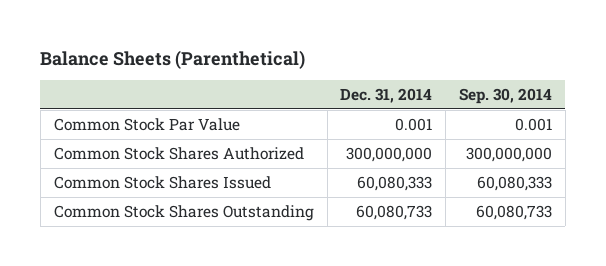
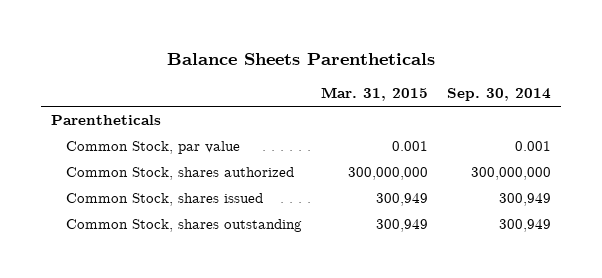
[40,49,306,69] Balance Sheets (Parenthetical) -> [166,52,435,65] Balance Sheets Parentheticals
[340,87,433,103] Dec. 31, 2014 -> none
none -> [320,87,428,102] Mar. 31, 2015
none -> [50,115,161,126] Parentheticals
[53,117,240,131] Common Stock Par Value -> [65,141,240,155] Common Stock, par value
[53,146,304,160] Common Stock Shares Authorized -> [65,167,294,181] Common Stock, shares authorized
[53,175,271,189] Common Stock Shares Issued -> [65,193,263,207] Common Stock, shares issued
[476,175,552,191] 60,080,333 -> [499,193,552,207] 300,949
[53,204,314,221] Common Stock Shares Outstanding -> [65,219,302,233] Common Stock, shares outstanding
[475,204,552,220] 60,080,733 -> [499,219,552,233] 300,949

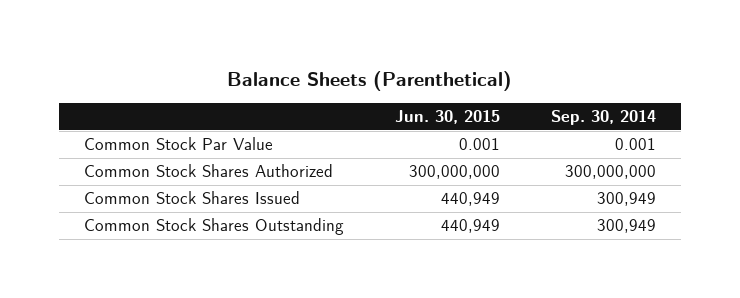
[166,52,435,65] Balance Sheets Parentheticals -> [227,70,513,91] Balance Sheets (Parenthetical)
[320,87,428,102] Mar. 31, 2015 -> none
none -> [395,110,501,125] Jun. 30, 2015
[50,115,161,126] Parentheticals -> none
[65,141,240,155] Common Stock, par value -> [84,137,274,151] Common Stock Par Value
[65,167,294,181] Common Stock, shares authorized -> [84,164,334,178] Common Stock Shares Authorized
[65,193,263,207] Common Stock, shares issued -> [84,191,301,205] Common Stock Shares Issued
[65,219,302,233] Common Stock, shares outstanding -> [84,218,345,236] Common Stock Shares Outstanding

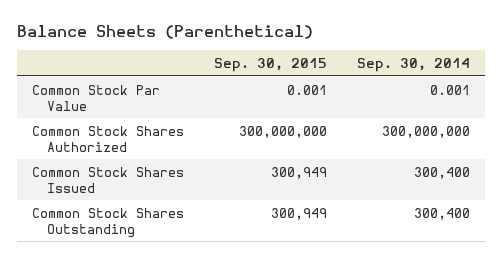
[395,110,501,125] Jun. 30, 2015 -> none
none -> [213,57,327,72] Sep. 30, 2015
[596,192,656,207] 300,949 -> [413,166,470,179] 300,400
[596,219,656,234] 300,949 -> [413,207,470,220] 300,400

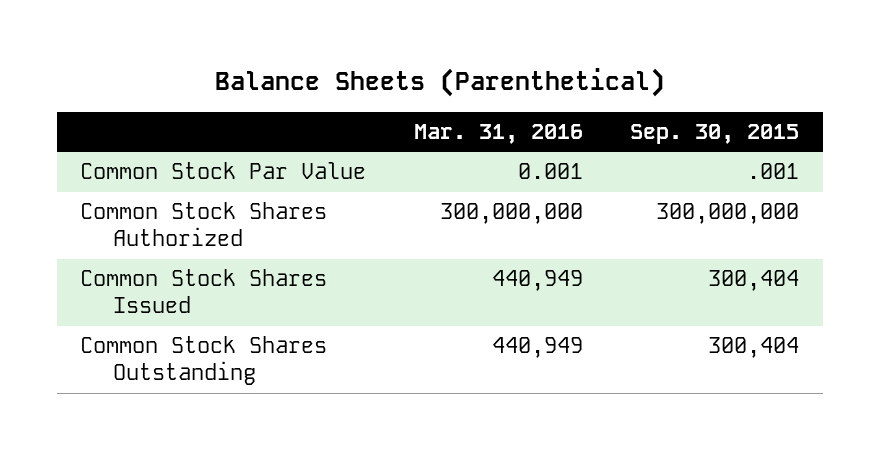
[356,57,470,72] Sep. 30, 2014 -> none
none -> [413,123,583,144] Mar. 31, 2016
[286,84,327,95] 0.001 -> [746,163,799,180] .001
[270,166,327,179] 300,949 -> [707,270,799,292] 300,404
[270,207,327,220] 300,949 -> [707,337,799,359] 300,404

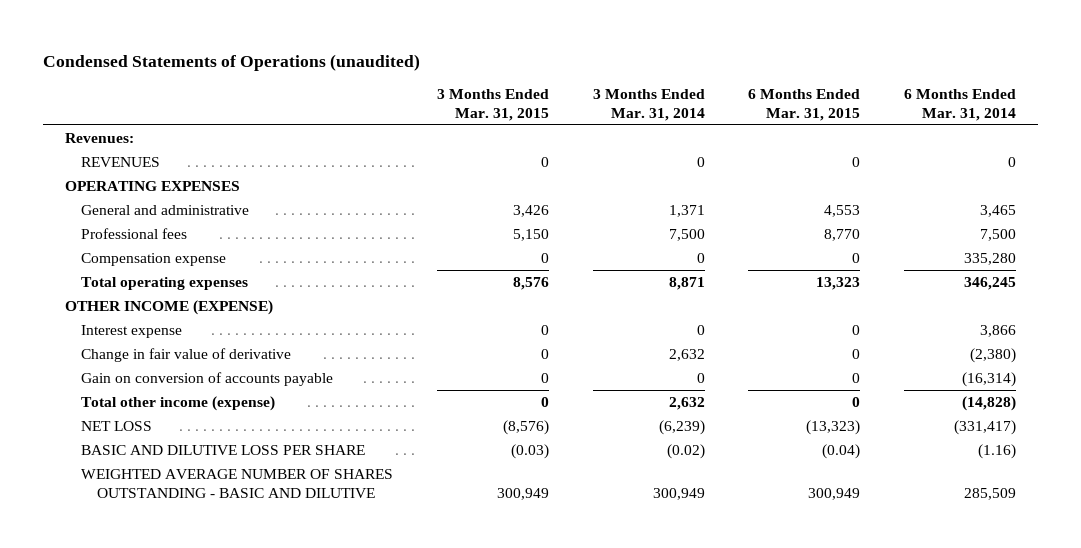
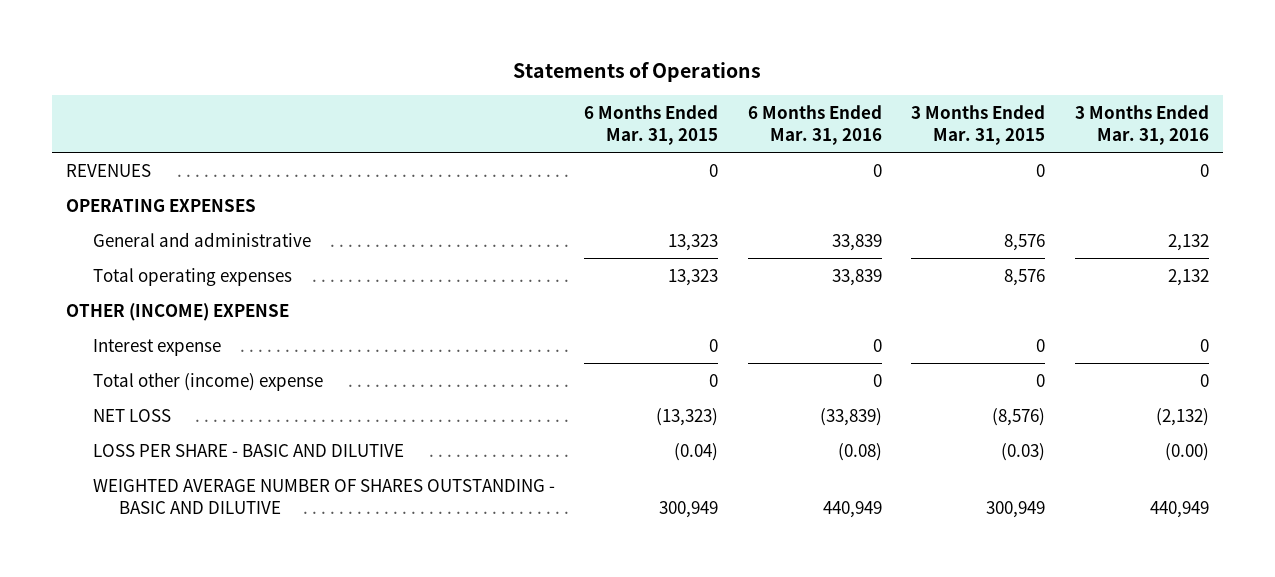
[43,53,421,71] Condensed Statements of Operations (unaudited) -> [513,62,762,83] Statements of Operations
[592,88,705,122] 3 Months Ended Mar. 31, 2014 -> none
[904,88,1017,122] 6 Months Ended Mar. 31, 2014 -> none
none -> [747,105,882,145] 6 Months Ended Mar. 31, 2016
none -> [1074,105,1209,145] 3 Months Ended Mar. 31, 2016
[65,132,135,143] Revenues: -> none
[81,227,188,239] Professional fees -> none
[81,252,227,266] Compensation expense -> none
[512,204,549,217] 3,426 -> [1004,233,1046,251] 8,576
[824,204,861,217] 4,553 -> [668,233,719,251] 13,323
[65,299,274,315] OTHER INCOME (EXPENSE) -> [66,302,290,321] OTHER (INCOME) EXPENSE
[81,347,292,362] Change in fair value of derivative -> none
[81,371,334,386] Gain on conversion of accounts payable -> none
[81,395,276,411] Total other income (expense) -> [92,371,323,391] Total other (income) expense
[81,444,366,455] BASIC AND DILUTIVE LOSS PER SHARE -> [92,443,404,457] LOSS PER SHARE - BASIC AND DILUTIVE

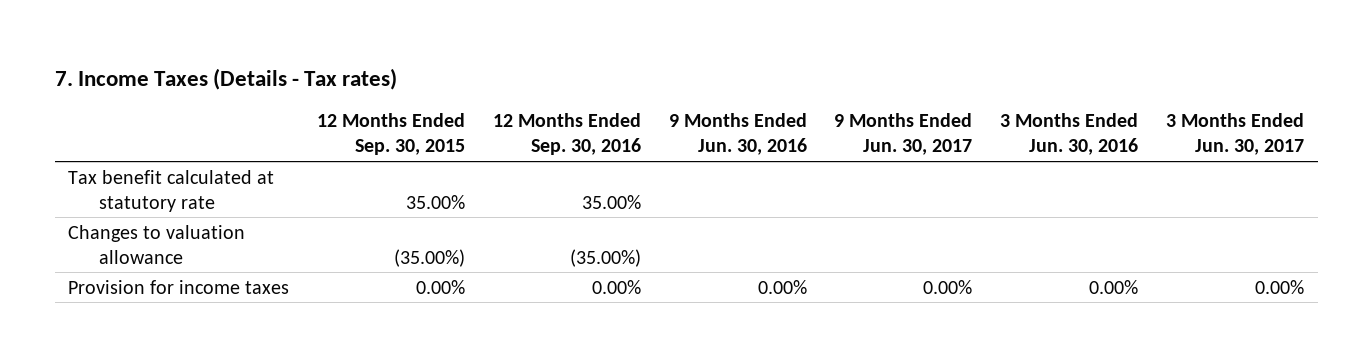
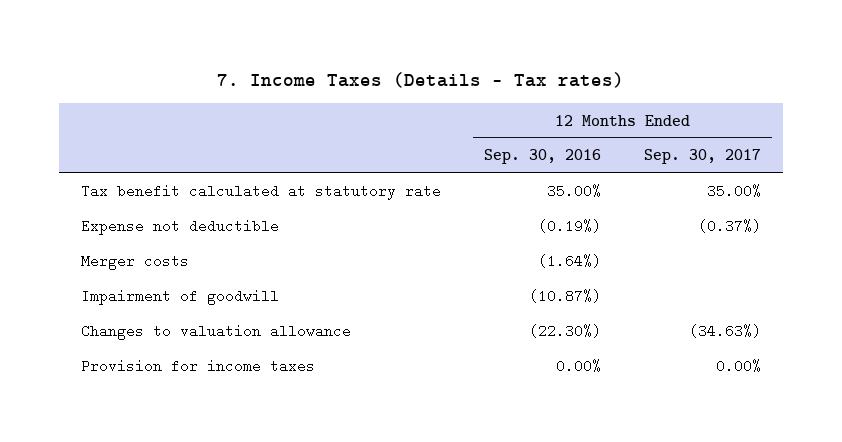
[317,113,466,156] 12 Months Ended Sep. 30, 2015 -> none
[668,113,807,156] 9 Months Ended Jun. 30, 2016 -> none
[834,113,973,156] 9 Months Ended Jun. 30, 2017 -> none
[1000,113,1139,156] 3 Months Ended Jun. 30, 2016 -> none
[1165,113,1304,156] 3 Months Ended Jun. 30, 2017 -> none
none -> [644,149,762,165] Sep. 30, 2017
none -> [80,218,279,235] Expense not deductible
none -> [80,253,189,270] Merger costs
none -> [80,288,279,305] Impairment of goodwill
[569,248,641,267] (35.00%) -> [529,323,602,338] (22.30%)

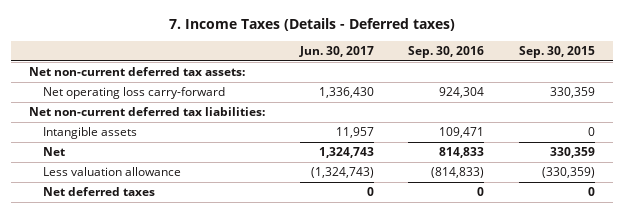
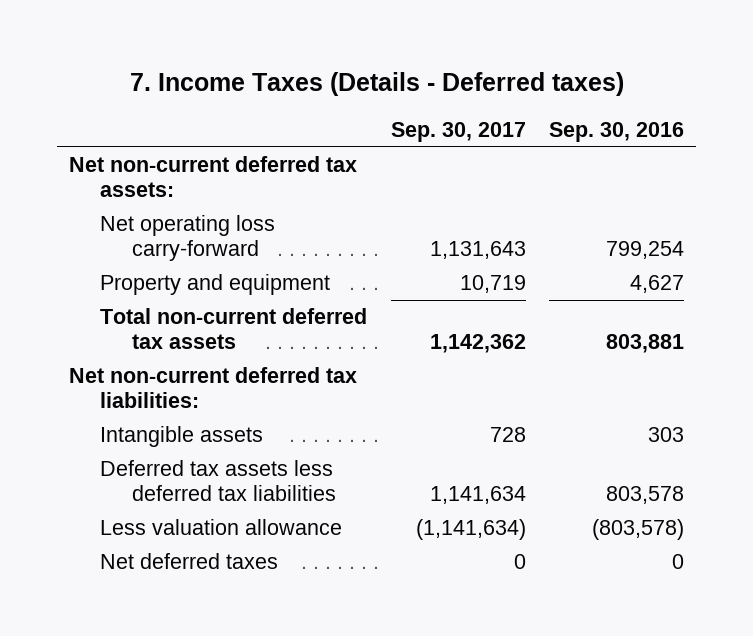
[298,46,374,58] Jun. 30, 2017 -> none
[519,46,596,59] Sep. 30, 2015 -> none
none -> [390,122,526,143] Sep. 30, 2017
[439,86,485,98] 924,304 -> [605,241,684,260] 799,254
none -> [100,274,331,296] Property and equipment
none -> [100,308,368,350] Total non-current deferred tax assets
[43,146,66,156] Net -> none
[439,126,485,138] 109,471 -> [647,427,684,443] 303
none -> [100,460,336,502] Deferred tax assets less deferred tax liabilities
[431,166,485,178] (814,833) -> [591,519,684,541] (803,578)

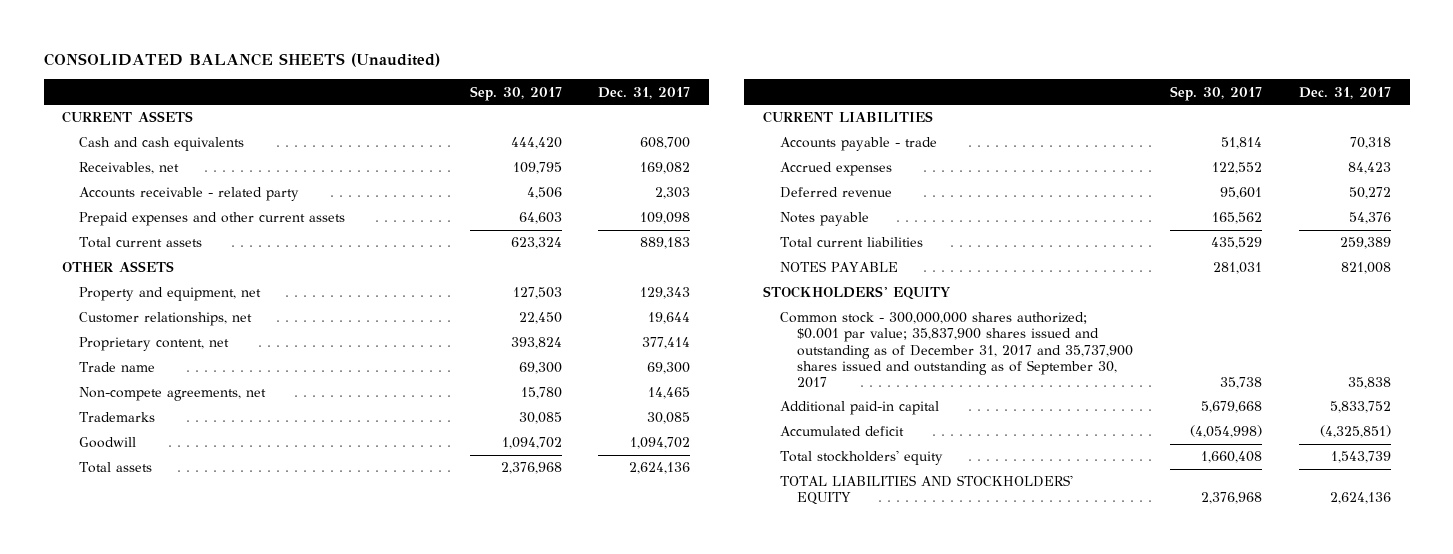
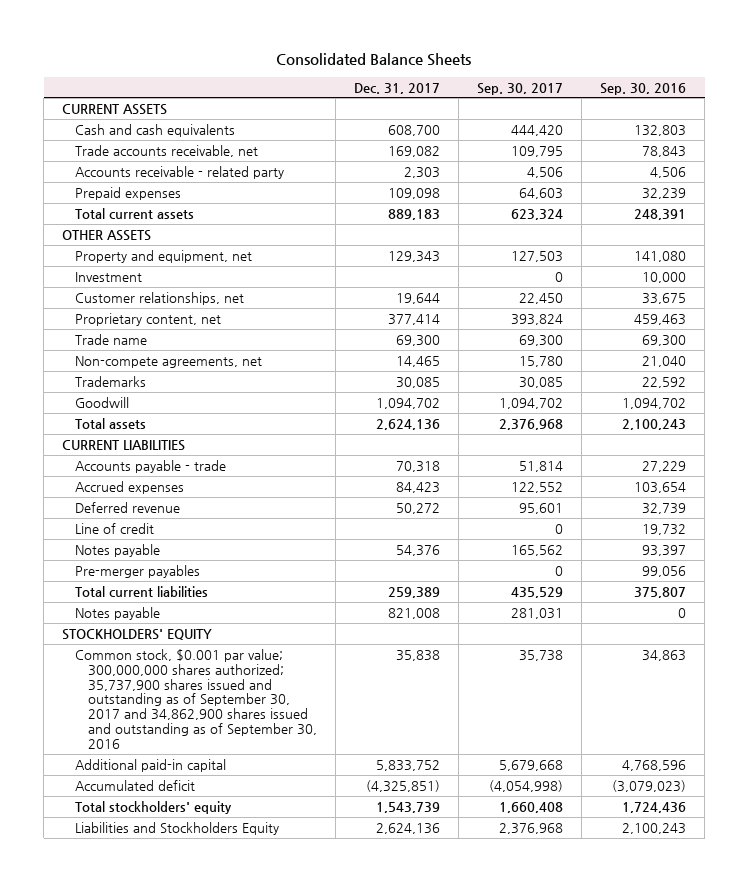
[43,53,440,68] CONSOLIDATED BALANCE SHEETS (Unaudited) -> [276,52,472,66] Consolidated Balance Sheets
none -> [600,82,687,95] Sep. 30, 2016
[79,162,180,175] Receivables, net -> [75,144,259,157] Trade accounts receivable, net
[79,212,346,227] Prepaid expenses and other current assets -> [75,186,182,200] Prepaid expenses
none -> [75,271,143,282] Investment
none -> [75,522,155,534] Line of credit
none -> [75,564,201,578] Pre-merger payables
[779,261,898,273] NOTES PAYABLE -> [75,606,161,620] Notes payable
[779,312,1134,388] Common stock - 300,000,000 shares authorized; $0.001 par value; 35,837,900 shares issued and outstanding as of December 31, 2017 and 35,737,900 shares issued and outstanding as of September 30, 2017 -> [75,648,317,750] Common stock, $0.001 par value; 300,000,000 shares authorized; 35,737,900 shares issued and outstanding as of September 30, 2017 and 34,862,900 shares issued and outstanding as of September 30, 2016
[779,475,1073,506] TOTAL LIABILITIES AND STOCKHOLDERS' EQUITY -> [75,821,280,835] Liabilities and Stockholders Equity

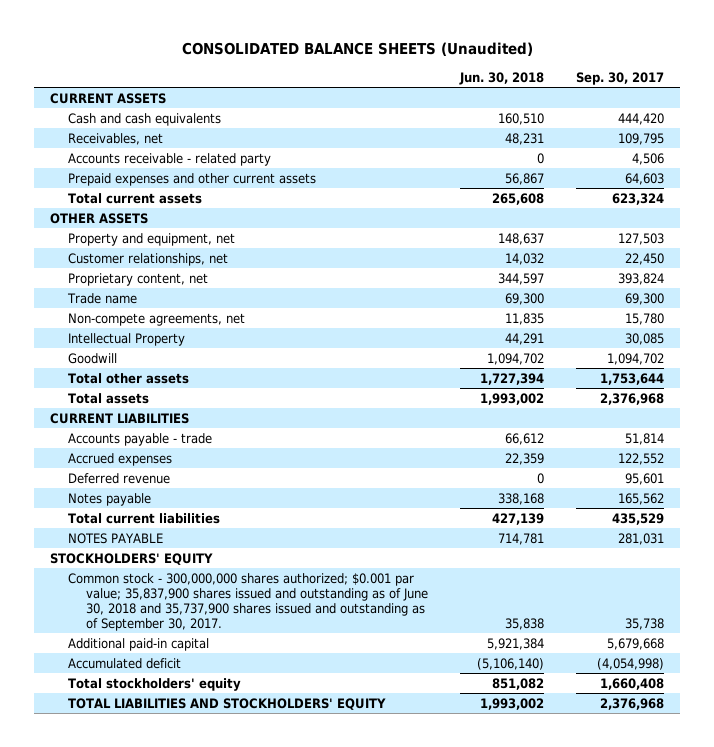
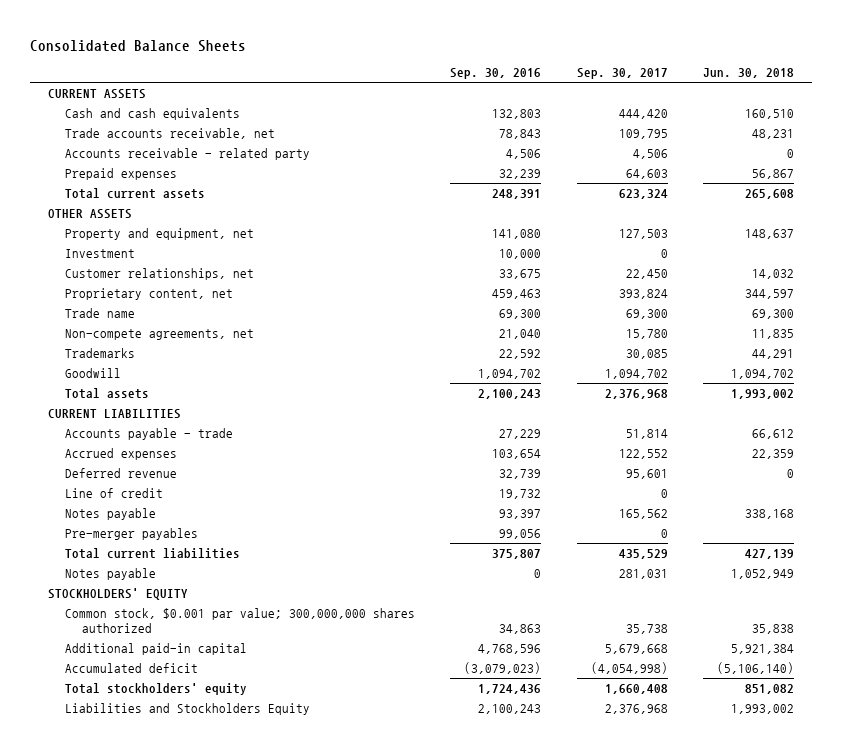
[182,42,534,57] CONSOLIDATED BALANCE SHEETS (Unaudited) -> [29,39,246,52] Consolidated Balance Sheets
none -> [450,68,542,80] Sep. 30, 2016
[68,132,164,145] Receivables, net -> [64,128,275,140] Trade accounts receivable, net
[68,172,317,186] Prepaid expenses and other current assets -> [64,168,177,181] Prepaid expenses
none -> [64,249,135,259] Investment
[68,332,186,346] Intellectual Property -> [64,348,135,359] Trademarks
[68,372,190,384] Total other assets -> none
none -> [64,488,163,499] Line of credit
none -> [64,528,198,541] Pre-merger payables
[68,532,164,544] NOTES PAYABLE -> [64,568,156,581] Notes payable
[497,532,544,545] 714,781 -> [731,569,795,580] 1,052,949
[68,572,428,631] Common stock - 300,000,000 shares authorized; $0.001 par value; 35,837,900 shares issued and outstanding as of June 30, 2018 and 35,737,900 shares issued and outstanding as of September 30, 2017. -> [64,608,415,634] Common stock, $0.001 par value; 300,000,000 shares authorized
[68,697,387,710] TOTAL LIABILITIES AND STOCKHOLDERS' EQUITY -> [64,703,310,716] Liabilities and Stockholders Equity

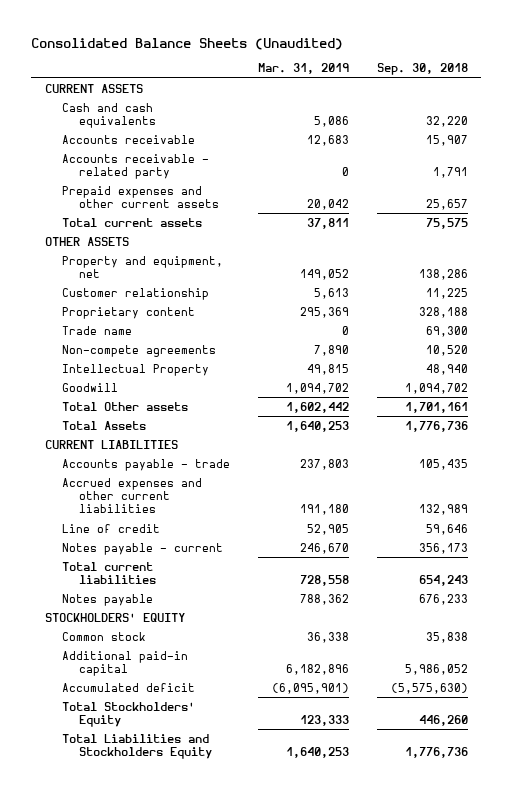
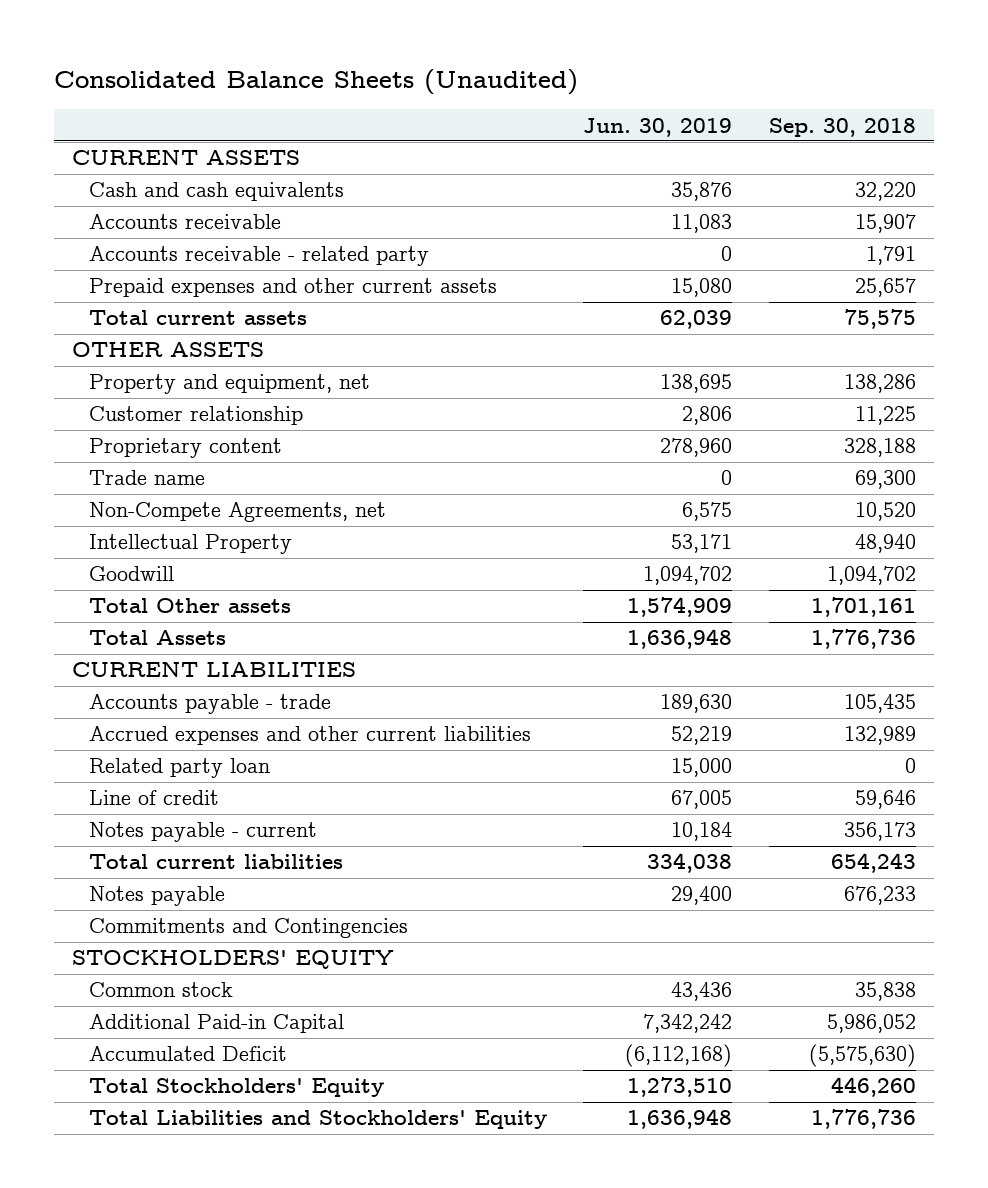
[257,63,349,75] Mar. 31, 2019 -> none
none -> [583,117,733,137] Jun. 30, 2019
[62,344,217,357] Non-compete agreements -> [89,502,387,523] Non-Compete Agreements, net
none -> [89,758,271,779] Related party loan
none -> [89,918,409,939] Commitments and Contingencies
[62,650,189,677] Additional paid-in capital -> [89,1014,345,1034] Additional Paid-in Capital
[62,682,196,692] Accumulated deficit -> [89,1046,288,1062] Accumulated Deficit
[62,733,213,760] Total Liabilities and Stockholders Equity -> [89,1110,548,1130] Total Liabilities and Stockholders' Equity

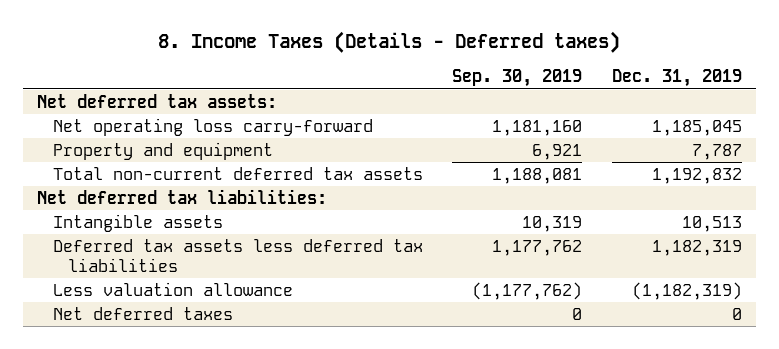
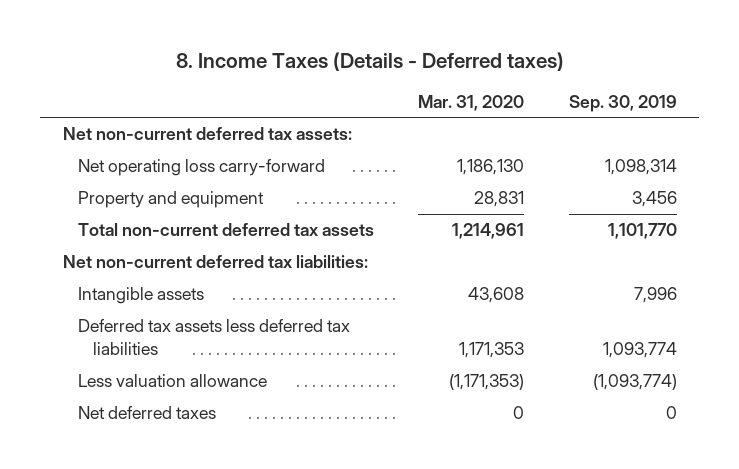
[611,69,742,88] Dec. 31, 2019 -> none
none -> [418,94,525,111] Mar. 31, 2020
[37,93,278,108] Net deferred tax assets: -> [62,127,352,141] Net non-current deferred tax assets:
[492,119,583,136] 1,181,160 -> [604,159,677,176] 1,098,314
[532,143,583,160] 6,921 -> [631,191,677,208] 3,456
[492,167,583,184] 1,188,081 -> [607,223,677,240] 1,101,770
[37,188,328,204] Net deferred tax liabilities: -> [62,255,368,269] Net non-current deferred tax liabilities:
[522,215,583,232] 10,319 -> [633,287,677,304] 7,996
[492,239,583,256] 1,177,762 -> [602,342,677,359] 1,093,774
[472,281,583,300] (1,177,762) -> [592,374,677,391] (1,093,774)

